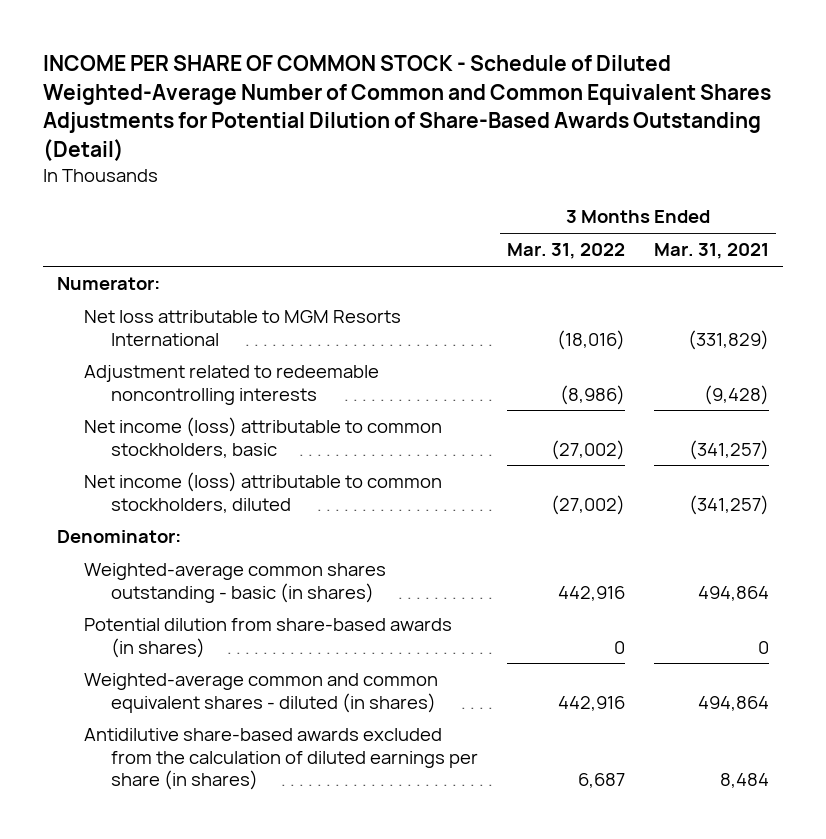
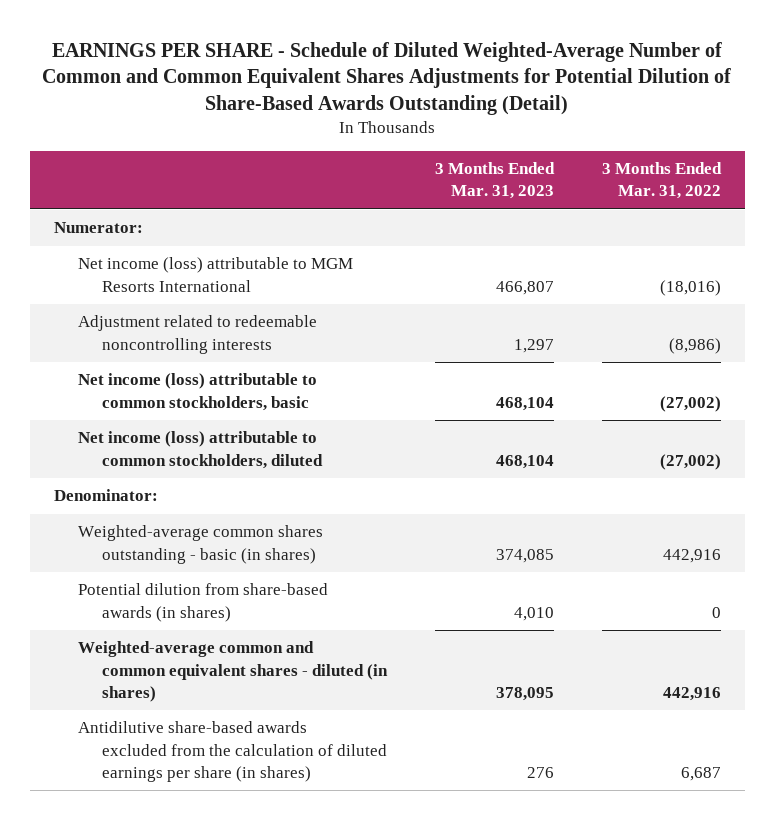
[42,55,771,161] INCOME PER SHARE OF COMMON STOCK - Schedule of Diluted Weighted-Average Number of Common and Common Equivalent Shares Adjustments for Potential Dilution of Share-Based Awards Outstanding (Detail) -> [42,41,732,116] EARNINGS PER SHARE - Schedule of Diluted Weighted-Average Number of Common and Common Equivalent Shares Adjustments for Potential Dilution of Share-Based Awards Outstanding (Detail)
[653,243,769,260] Mar. 31, 2021 -> none
none -> [434,162,555,200] 3 Months Ended Mar. 31, 2023
[84,310,402,346] Net loss attributable to MGM Resorts International -> [77,257,353,292] Net income (loss) attributable to MGM Resorts International

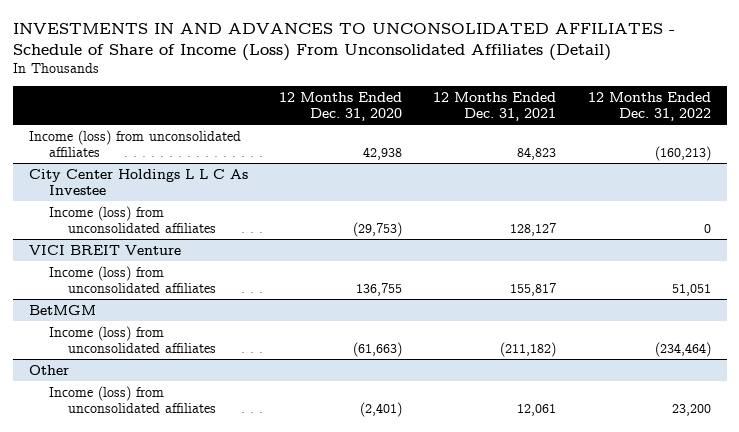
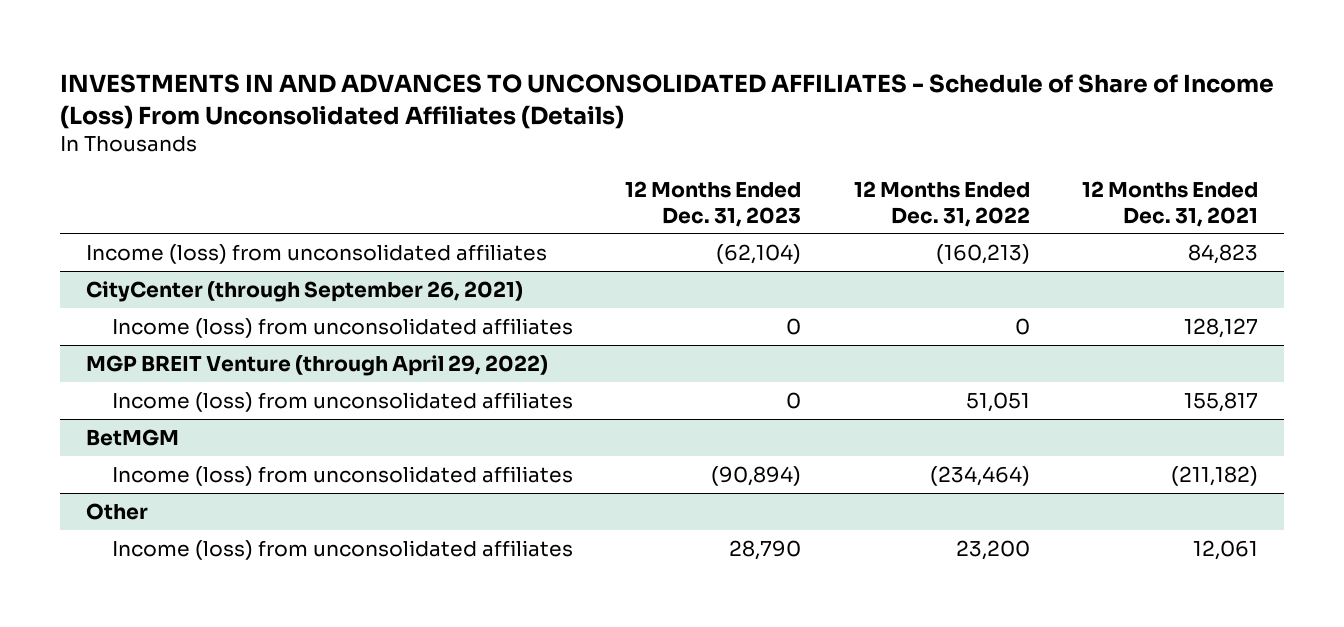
[12,22,675,61] INVESTMENTS IN AND ADVANCES TO UNCONSOLIDATED AFFILIATES - Schedule of Share of Income (Loss) From Unconsolidated Affiliates (Detail) -> [60,73,1275,129] INVESTMENTS IN AND ADVANCES TO UNCONSOLIDATED AFFILIATES - Schedule of Share of Income (Loss) From Unconsolidated Affiliates (Details)
[278,91,402,122] 12 Months Ended Dec. 31, 2020 -> none
none -> [625,181,802,227] 12 Months Ended Dec. 31, 2023
[28,168,248,195] City Center Holdings L L C As Investee -> [86,280,524,302] CityCenter (through September 26, 2021)
[28,244,181,255] VICI BREIT Venture -> none
none -> [86,354,549,376] MGP BREIT Venture (through April 29, 2022)

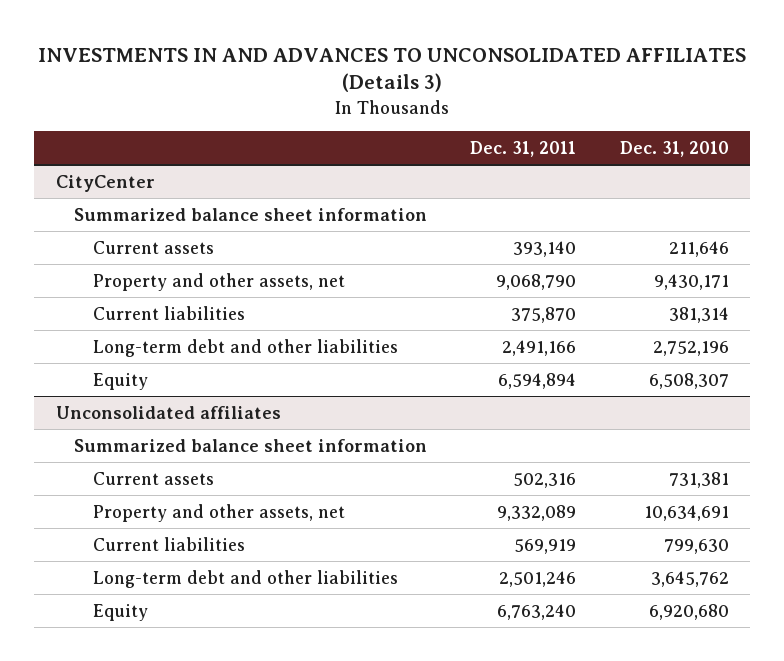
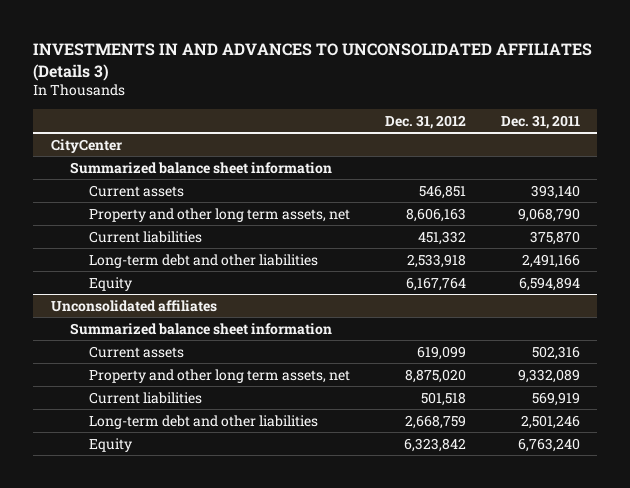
[619,140,729,157] Dec. 31, 2010 -> none
none -> [384,114,466,129] Dec. 31, 2012
[92,272,345,291] Property and other assets, net -> [89,207,351,222] Property and other long term assets, net
[92,503,345,522] Property and other assets, net -> [89,368,351,383] Property and other long term assets, net

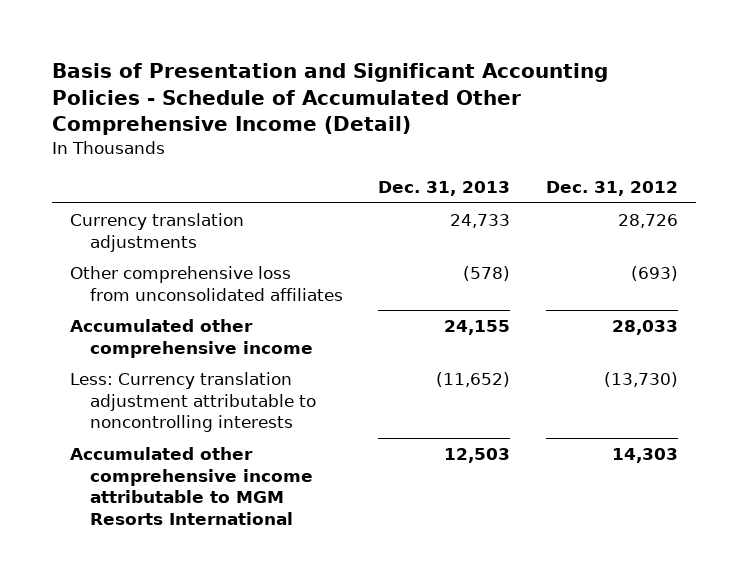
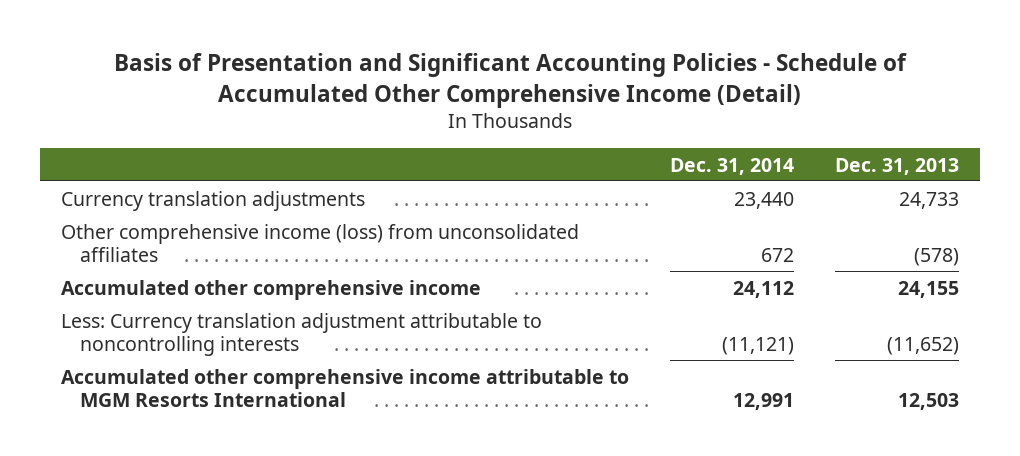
[545,181,678,197] Dec. 31, 2012 -> none
none -> [670,157,795,175] Dec. 31, 2014
[69,265,344,301] Other comprehensive loss from unconsolidated affiliates -> [60,223,579,262] Other comprehensive income (loss) from unconsolidated affiliates

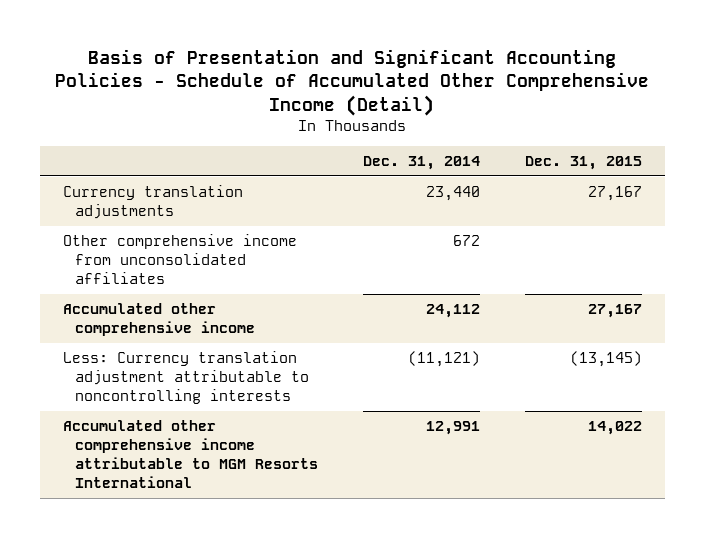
[835,157,960,175] Dec. 31, 2013 -> none
none -> [524,156,642,171] Dec. 31, 2015
[60,223,579,262] Other comprehensive income (loss) from unconsolidated affiliates -> [62,234,297,285] Other comprehensive income from unconsolidated affiliates

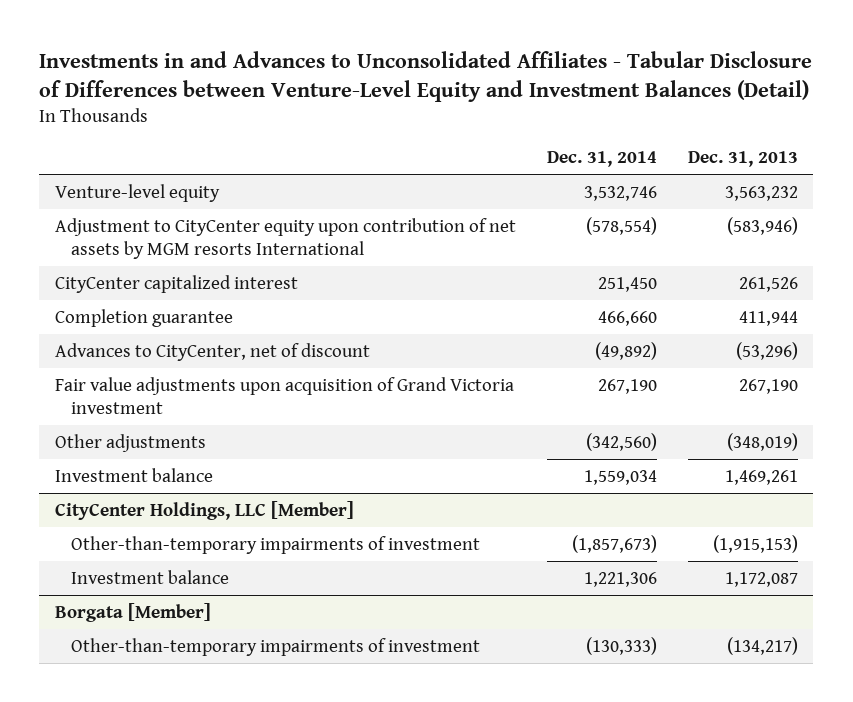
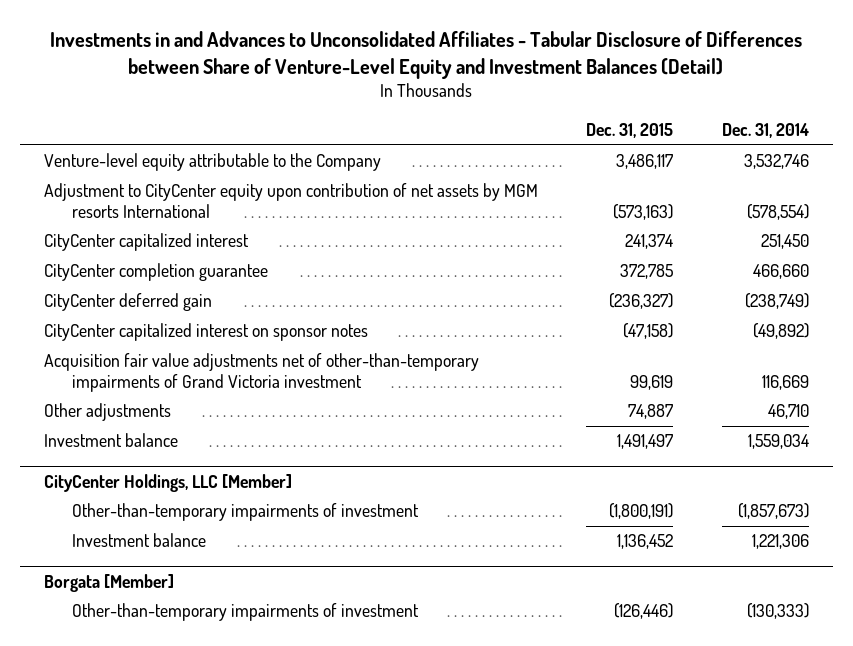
[39,51,813,102] Investments in and Advances to Unconsolidated Affiliates - Tabular Disclosure of Differences between Venture-Level Equity and Investment Balances (Detail) -> [50,30,803,79] Investments in and Advances to Unconsolidated Affiliates - Tabular Disclosure of Differences between Share of Venture-Level Equity and Investment Balances (Detail)
[687,151,798,168] Dec. 31, 2013 -> none
none -> [586,122,674,138] Dec. 31, 2015
[54,183,220,202] Venture-level equity -> [44,153,382,172] Venture-level equity attributable to the Company
[54,308,233,327] Completion guarantee -> [44,263,269,282] CityCenter completion guarantee
none -> [44,293,213,312] CityCenter deferred gain
[54,342,370,361] Advances to CityCenter, net of discount -> [44,323,369,342] CityCenter capitalized interest on sponsor notes
[54,376,514,415] Fair value adjustments upon acquisition of Grand Victoria investment -> [44,353,480,392] Acquisition fair value adjustments net of other-than-temporary impairments of Grand Victoria investment
[597,378,657,394] 267,190 -> [761,374,809,390] 116,669
[585,432,657,451] (342,560) -> [767,404,809,420] 46,710

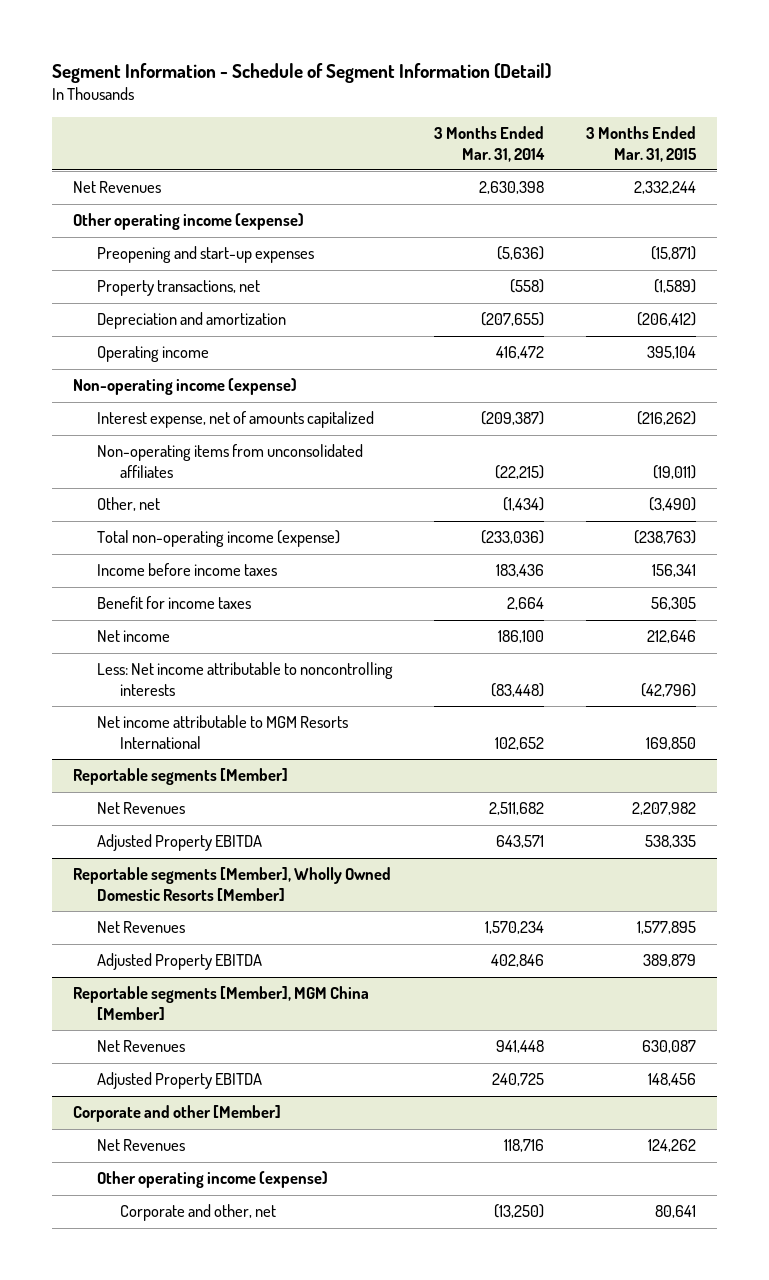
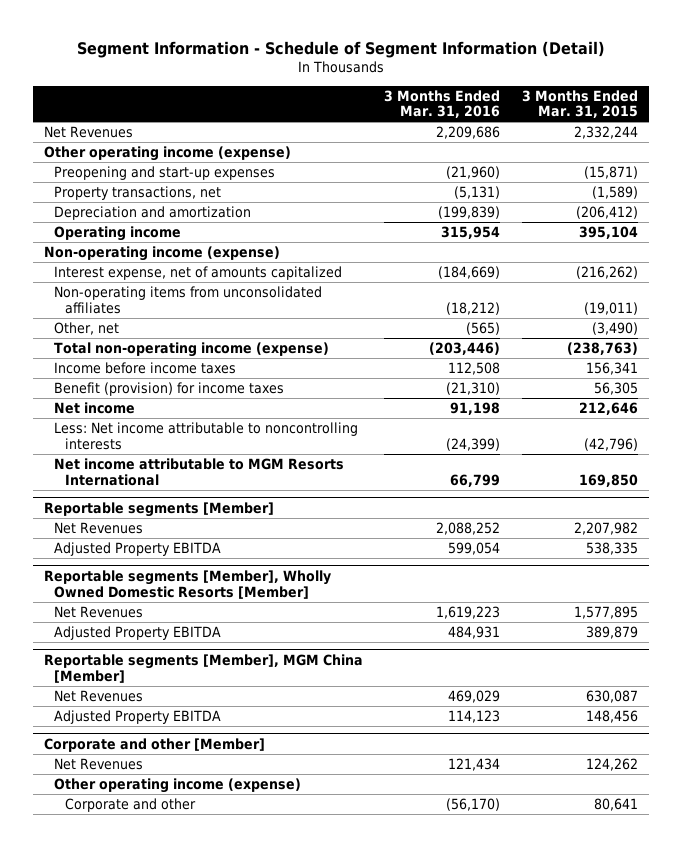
[434,126,546,162] 3 Months Ended Mar. 31, 2014 -> none
none -> [384,89,501,119] 3 Months Ended Mar. 31, 2016
[96,596,251,610] Benefit for income taxes -> [54,381,285,396] Benefit (provision) for income taxes
[120,1204,277,1222] Corporate and other, net -> [64,797,196,812] Corporate and other

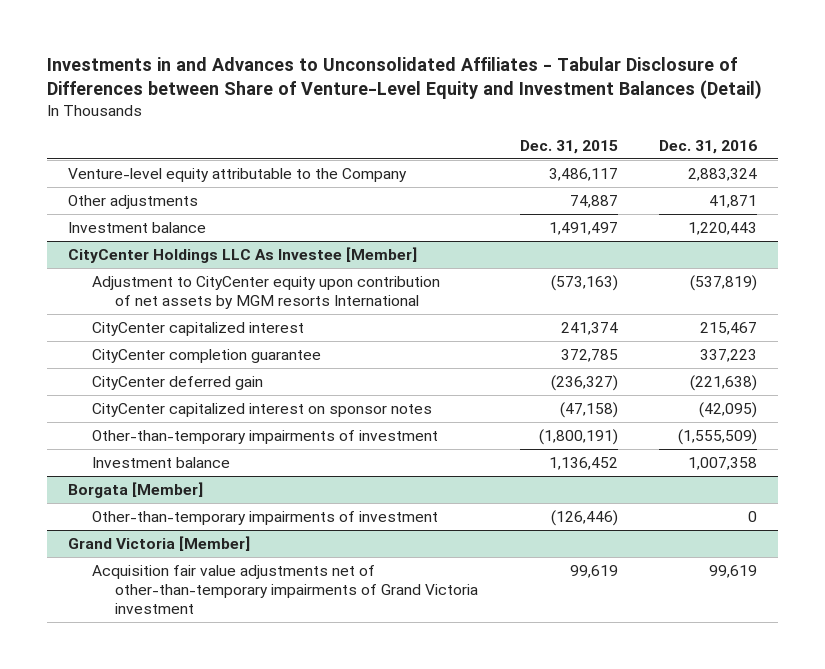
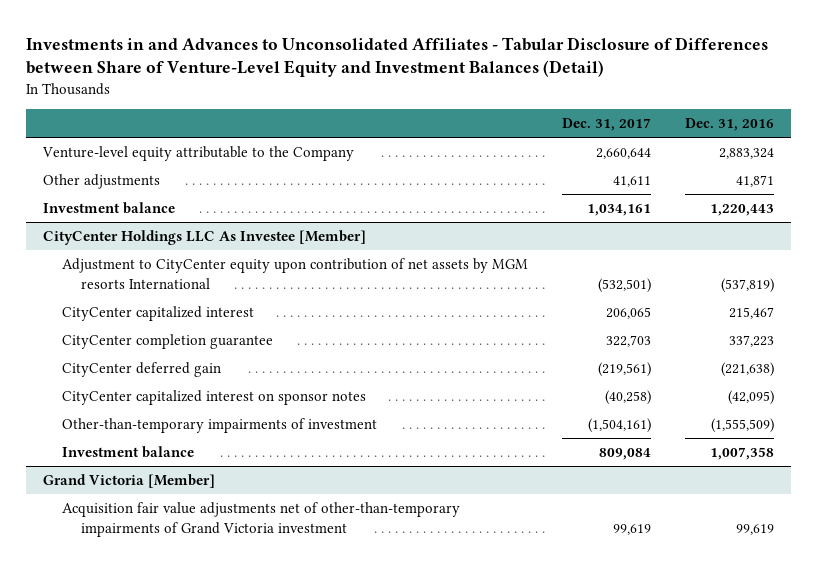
[519,139,618,154] Dec. 31, 2015 -> none
none -> [562,118,652,132] Dec. 31, 2017
[68,482,204,499] Borgata [Member] -> none
[91,511,438,526] Other-than-temporary impairments of investment -> none

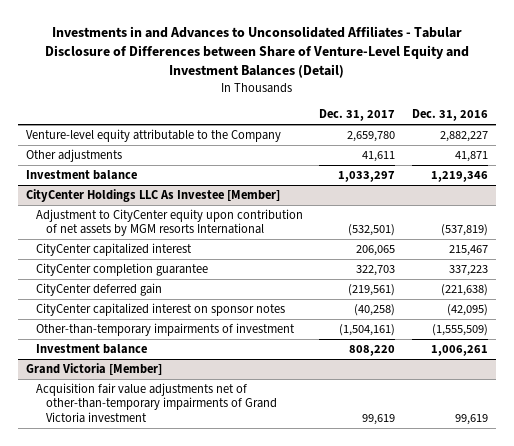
[596,148,652,160] 2,660,644 -> [347,131,396,143] 2,659,780
[719,148,775,160] 2,883,324 -> [439,131,488,143] 2,882,227
[587,204,652,217] 1,034,161 -> [338,171,396,183] 1,033,297
[710,204,775,217] 1,220,443 -> [430,171,488,183] 1,219,346
[599,448,652,461] 809,084 -> [349,345,396,357] 808,220
[710,447,775,461] 1,007,358 -> [430,345,488,357] 1,006,261

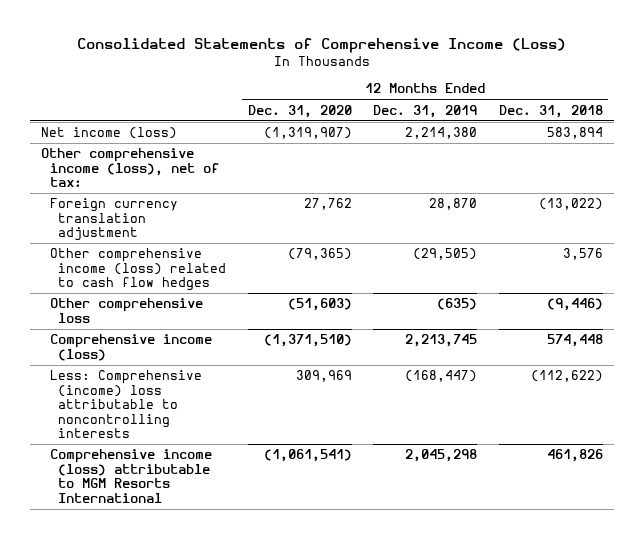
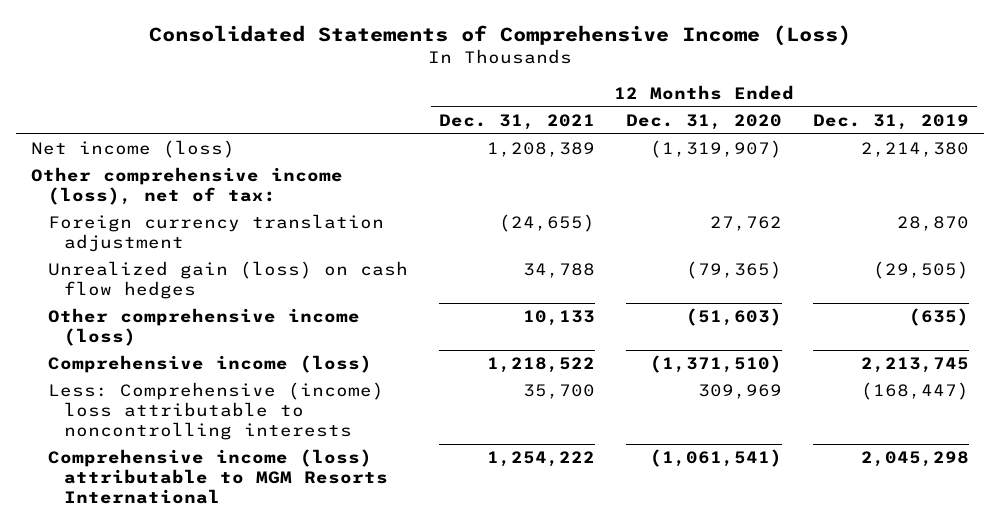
[498,104,603,118] Dec. 31, 2018 -> none
none -> [438,113,595,130] Dec. 31, 2021
[49,248,227,292] Other comprehensive income (loss) related to cash flow hedges -> [47,261,408,300] Unrealized gain (loss) on cash flow hedges
[49,298,203,323] Other comprehensive loss -> [47,308,360,347] Other comprehensive income (loss)

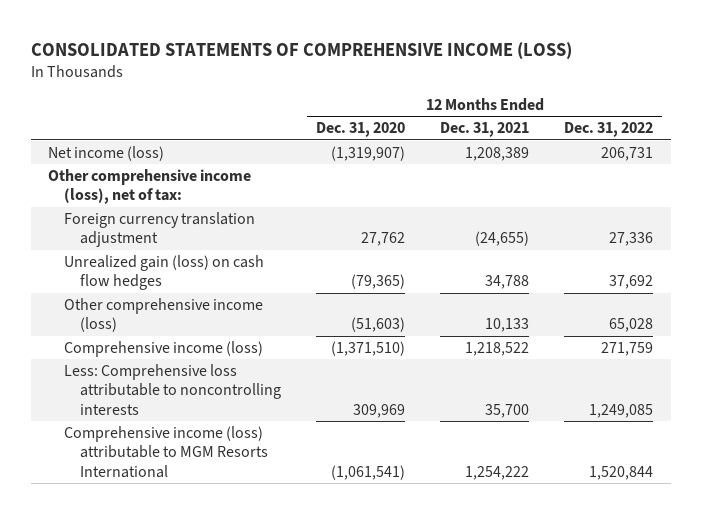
[149,25,852,47] Consolidated Statements of Comprehensive Income (Loss) -> [30,41,572,59] CONSOLIDATED STATEMENTS OF COMPREHENSIVE INCOME (LOSS)
[812,113,969,130] Dec. 31, 2019 -> none
none -> [564,122,654,138] Dec. 31, 2022
[47,382,384,440] Less: Comprehensive (income) loss attributable to noncontrolling interests -> [64,363,282,415] Less: Comprehensive loss attributable to noncontrolling interests

